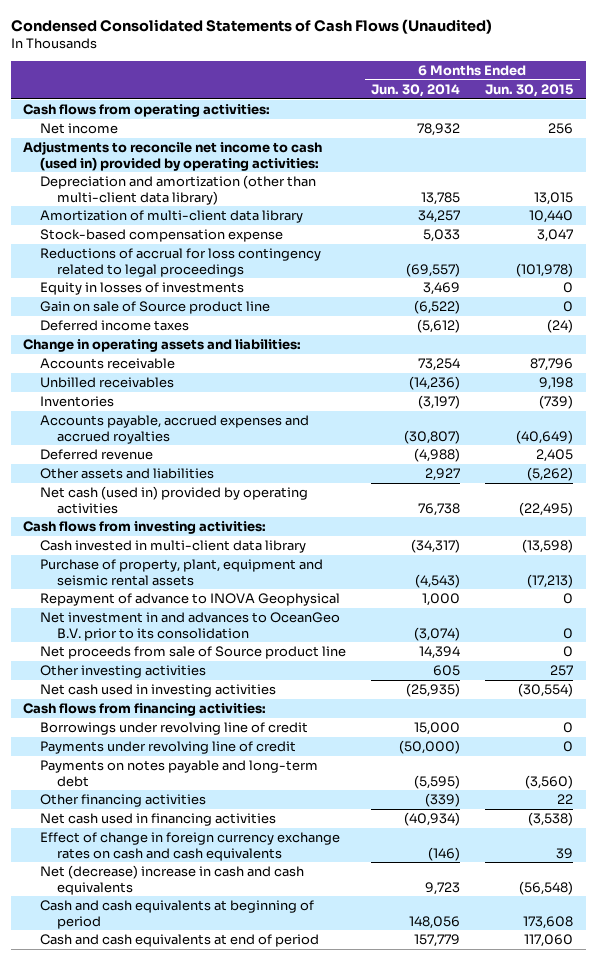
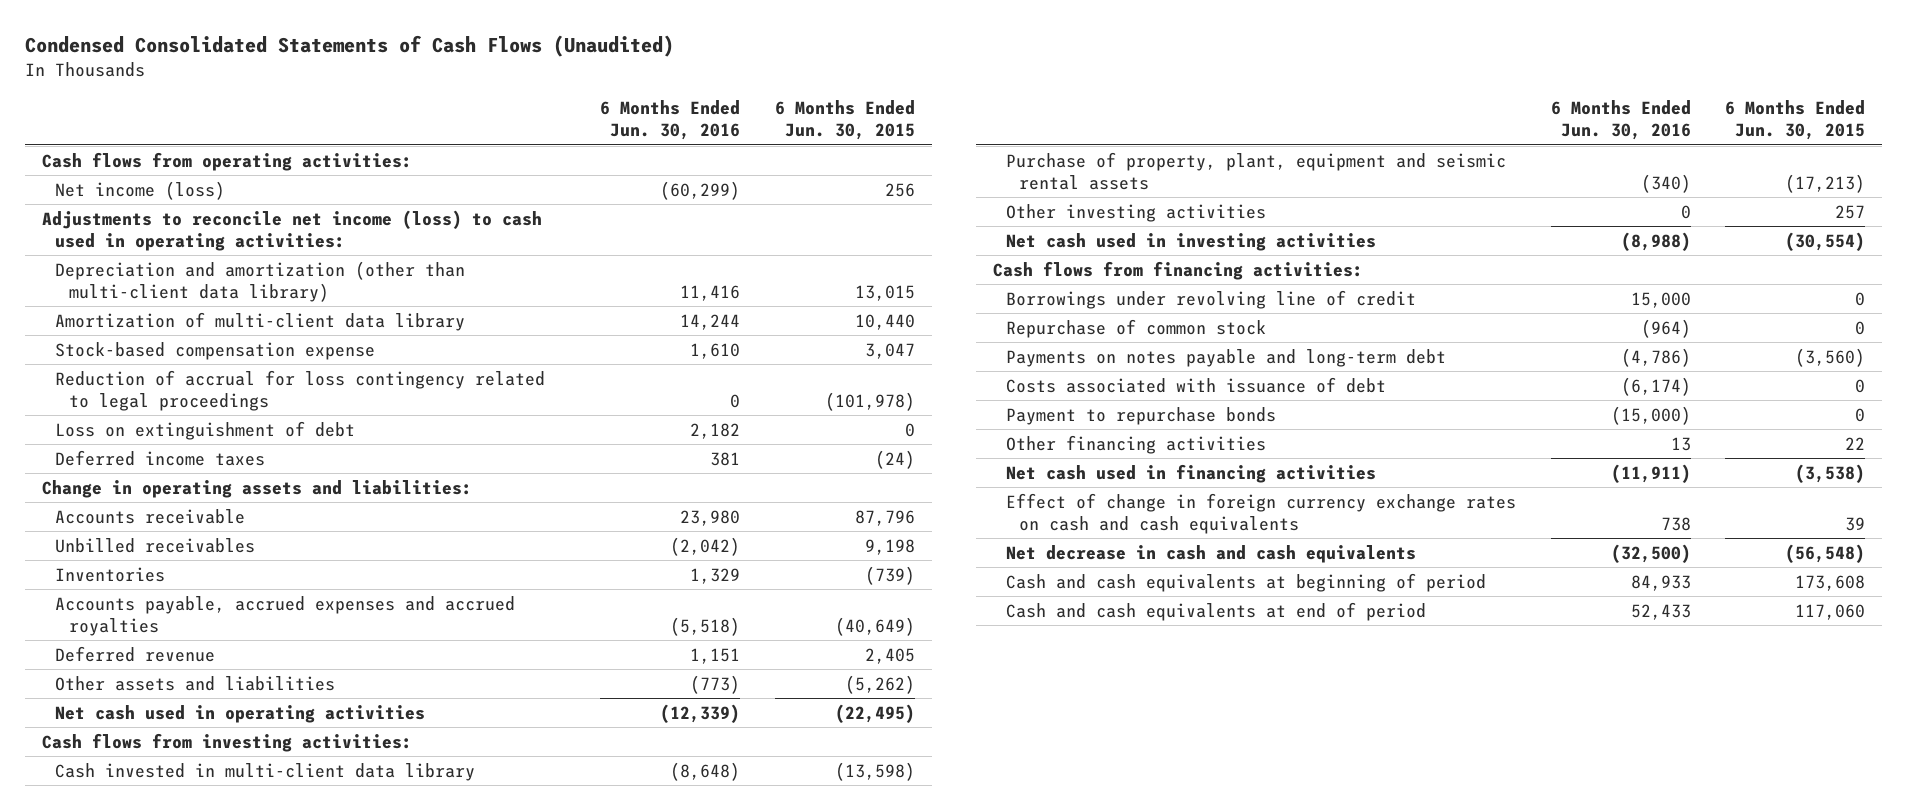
[371,83,461,97] Jun. 30, 2014 -> none
none -> [600,100,741,141] 6 Months Ended Jun. 30, 2016
[40,123,119,135] Net income -> [55,180,226,200] Net income (loss)
[23,141,323,171] Adjustments to reconcile net income to cash (used in) provided by operating activities: -> [42,209,543,251] Adjustments to reconcile net income (loss) to cash used in operating activities:
[40,282,245,296] Equity in losses of investments -> none
[40,301,271,315] Gain on sale of Source product line -> none
[40,248,322,277] Reductions of accrual for loss contingency related to legal proceedings -> [55,369,546,411] Reduction of accrual for loss contingency related to legal proceedings
none -> [55,420,356,440] Loss on extinguishment of debt
[40,486,309,514] Net cash (used in) provided by operating activities -> [55,704,426,723] Net cash used in operating activities
[40,593,341,607] Repayment of advance to INOVA Geophysical -> none
[40,612,341,641] Net investment in and advances to OceanGeo B.V. prior to its consolidation -> none
[40,646,347,660] Net proceeds from sale of Source product line -> none
[40,741,297,755] Payments under revolving line of credit -> none
none -> [1006,318,1267,338] Repurchase of common stock
none -> [1006,376,1387,393] Costs associated with issuance of debt
none -> [1006,406,1277,425] Payment to repurchase bonds
[40,865,305,895] Net (decrease) increase in cash and cash equivalents -> [1006,544,1417,563] Net decrease in cash and cash equivalents

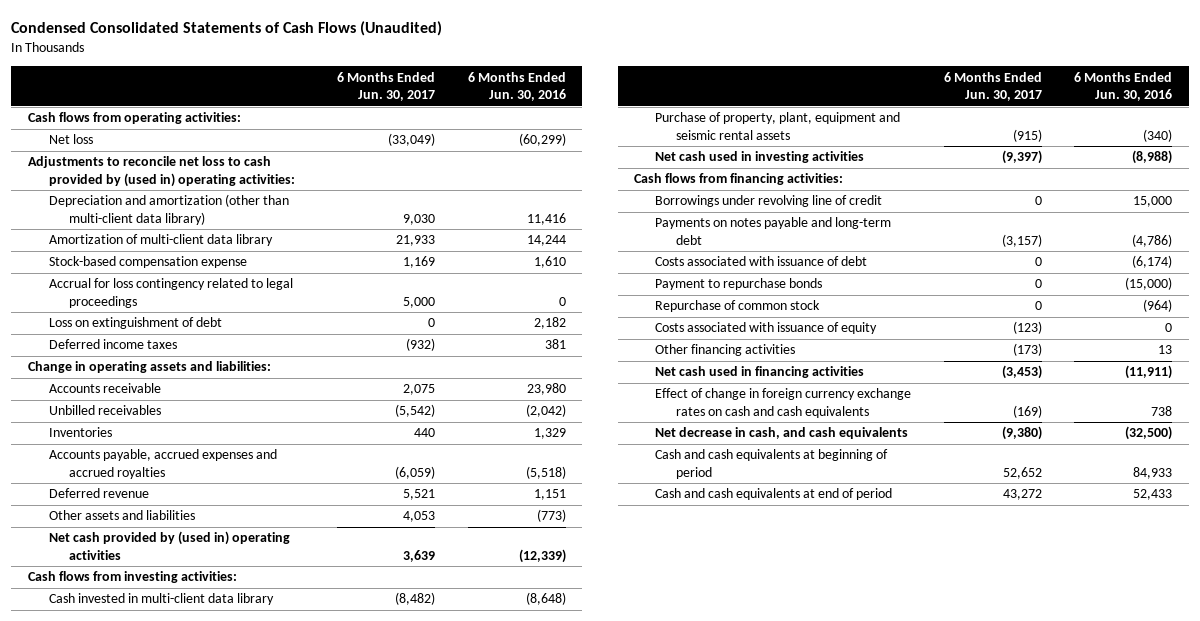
[774,100,915,141] 6 Months Ended Jun. 30, 2015 -> none
none -> [337,71,436,102] 6 Months Ended Jun. 30, 2017
[55,180,226,200] Net income (loss) -> [48,134,93,145] Net loss
[42,209,543,251] Adjustments to reconcile net income (loss) to cash used in operating activities: -> [27,156,295,187] Adjustments to reconcile net loss to cash provided by (used in) operating activities:
[55,369,546,411] Reduction of accrual for loss contingency related to legal proceedings -> [48,278,293,308] Accrual for loss contingency related to legal proceedings
[55,704,426,723] Net cash used in operating activities -> [48,531,290,560] Net cash provided by (used in) operating activities
[1006,203,1267,222] Other investing activities -> none
[1006,318,1267,338] Repurchase of common stock -> [654,300,820,313] Repurchase of common stock
none -> [654,322,877,335] Costs associated with issuance of equity
[1006,544,1417,563] Net decrease in cash and cash equivalents -> [654,427,908,440] Net decrease in cash, and cash equivalents

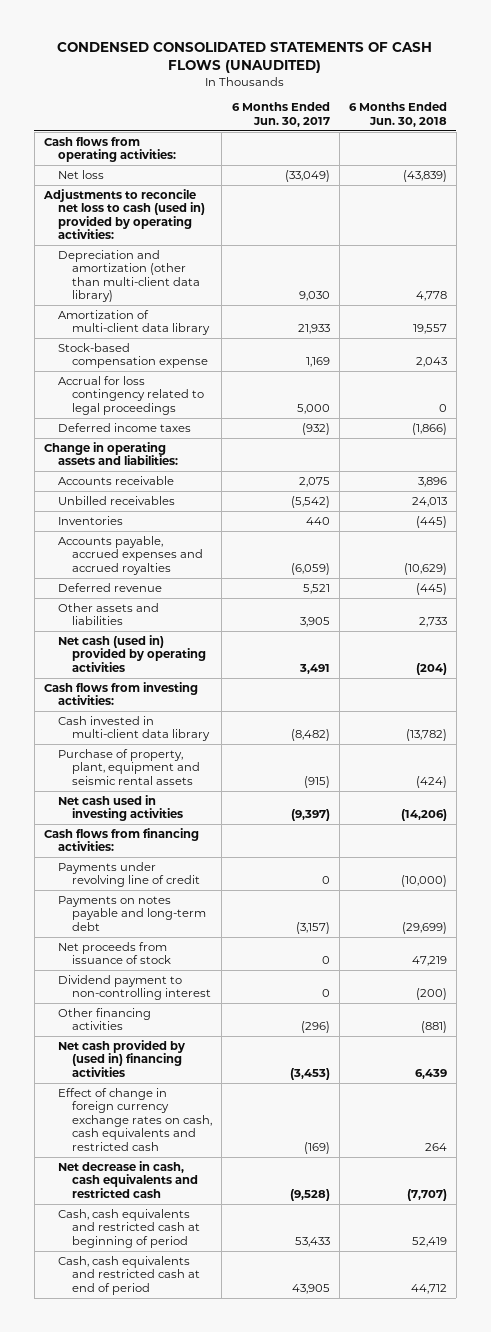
[11,21,443,37] Condensed Consolidated Statements of Cash Flows (Unaudited) -> [57,42,433,74] CONDENSED CONSOLIDATED STATEMENTS OF CASH FLOWS (UNAUDITED)
[468,71,567,102] 6 Months Ended Jun. 30, 2016 -> none
none -> [348,102,447,127] 6 Months Ended Jun. 30, 2018
[27,156,295,187] Adjustments to reconcile net loss to cash provided by (used in) operating activities: -> [42,189,206,240] Adjustments to reconcile net loss to cash (used in) provided by operating activities:
[48,317,222,330] Loss on extinguishment of debt -> none
[403,511,436,523] 4,053 -> [299,617,330,628] 3,905
[48,531,290,560] Net cash provided by (used in) operating activities -> [58,635,207,672] Net cash (used in) provided by operating activities
[403,549,436,562] 3,639 -> [298,663,330,674] 3,491
[654,195,882,208] Borrowings under revolving line of credit -> [58,862,201,888] Payments under revolving line of credit
[654,256,867,267] Costs associated with issuance of debt -> none
[654,278,822,291] Payment to repurchase bonds -> none
[654,300,820,313] Repurchase of common stock -> none
[654,322,877,335] Costs associated with issuance of equity -> none
none -> [58,942,172,965] Net proceeds from issuance of stock
none -> [58,975,212,1001] Dividend payment to non-controlling interest
[1012,343,1042,357] (173) -> [300,1021,330,1034] (296)
[654,366,864,379] Net cash used in financing activities -> [58,1040,186,1077] Net cash provided by (used in) financing activities
[654,388,911,418] Effect of change in foreign currency exchange rates on cash and cash equivalents -> [58,1088,213,1151] Effect of change in foreign currency exchange rates on cash, cash equivalents and restricted cash
[654,427,908,440] Net decrease in cash, and cash equivalents -> [58,1161,199,1198] Net decrease in cash, cash equivalents and restricted cash
[1001,426,1042,441] (9,380) -> [289,1188,330,1201] (9,528)
[654,449,888,479] Cash and cash equivalents at beginning of period -> [58,1209,201,1248] Cash, cash equivalents and restricted cash at beginning of period
[1002,466,1042,479] 52,652 -> [294,1236,330,1247] 53,433
[654,488,892,501] Cash and cash equivalents at end of period -> [58,1256,201,1295] Cash, cash equivalents and restricted cash at end of period
[1002,489,1042,501] 43,272 -> [291,1283,330,1294] 43,905

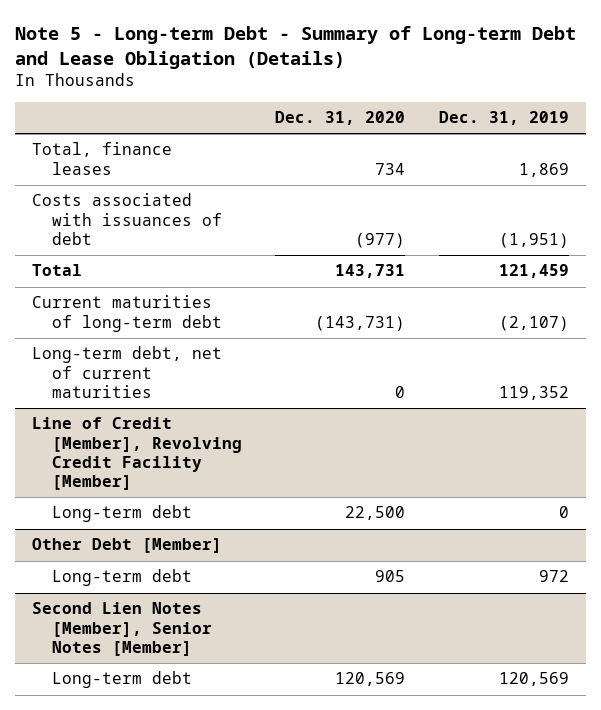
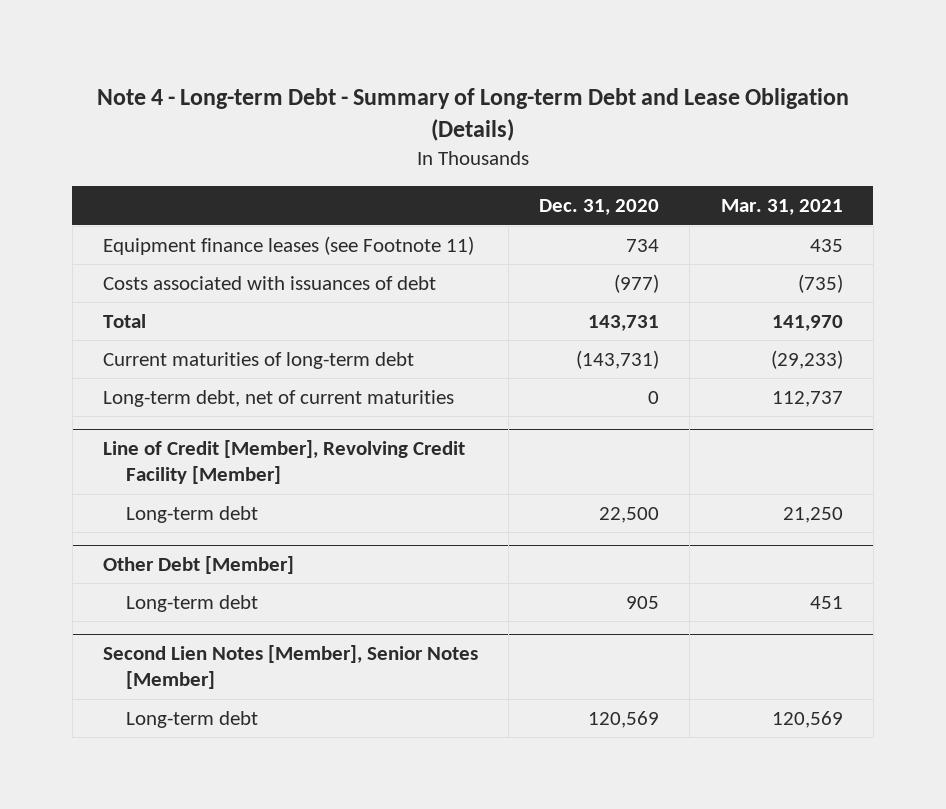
[15,26,577,69] Note 5 - Long-term Debt - Summary of Long-term Debt and Lease Obligation (Details) -> [96,87,849,142] Note 4 - Long-term Debt - Summary of Long-term Debt and Lease Obligation (Details)
[438,111,569,126] Dec. 31, 2019 -> none
none -> [720,199,843,216] Mar. 31, 2021
[32,142,173,175] Total, finance leases -> [102,235,474,255] Equipment finance leases (see Footnote 11)

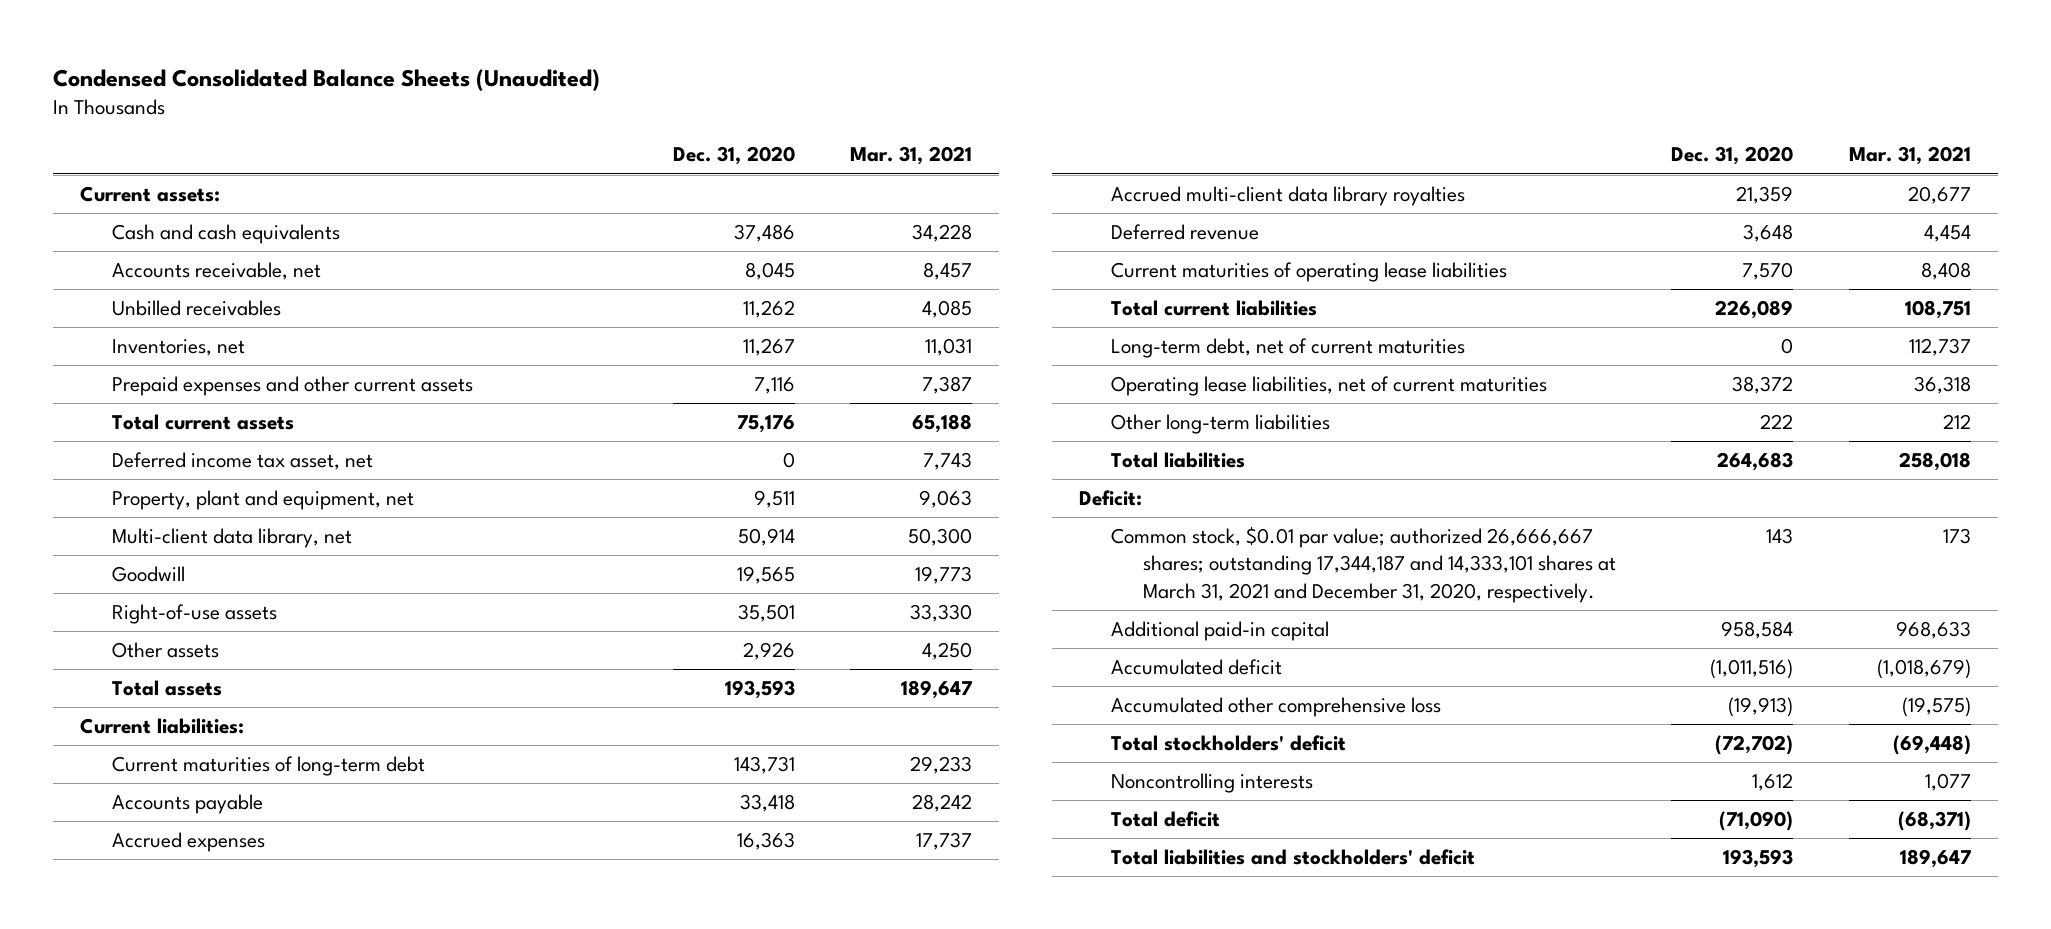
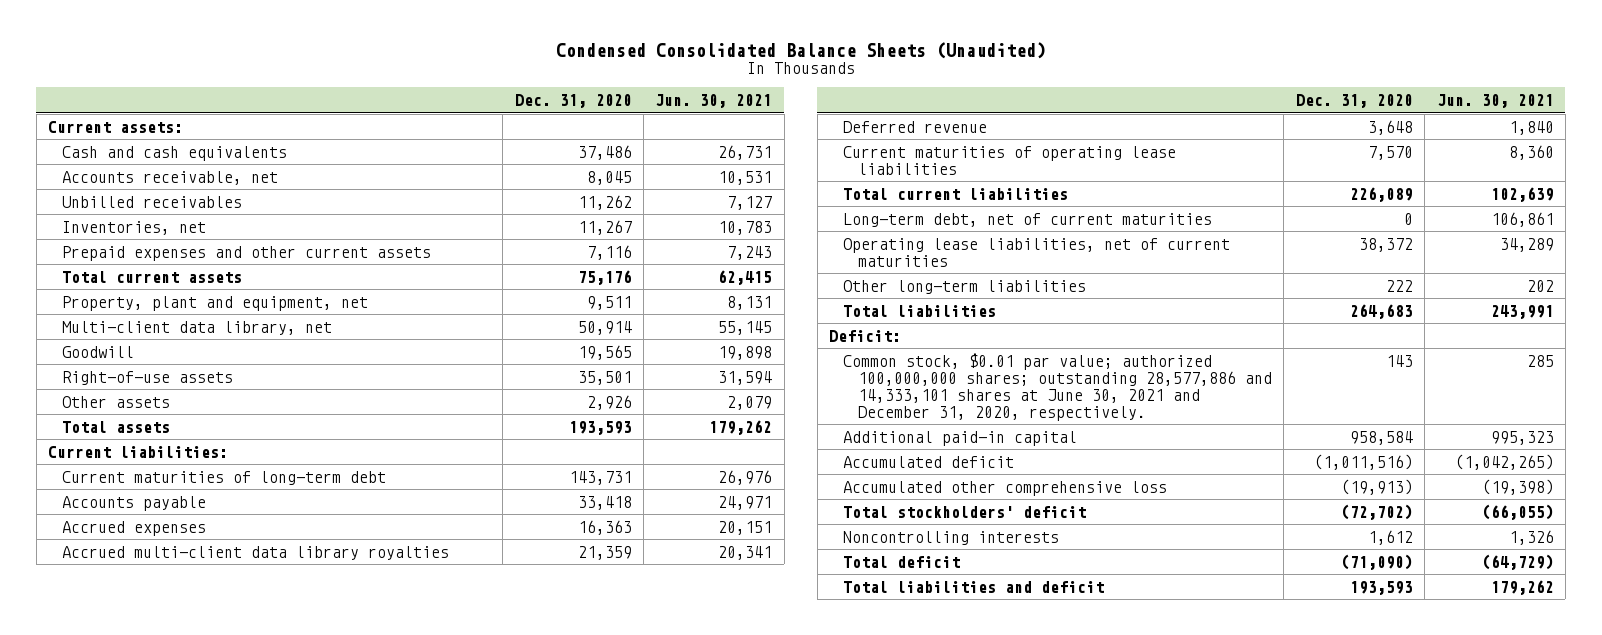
[849,146,972,166] Mar. 31, 2021 -> none
none -> [655,94,773,109] Jun. 30, 2021
[112,452,374,471] Deferred income tax asset, net -> none
[1111,526,1617,603] Common stock, $0.01 par value; authorized 26,666,667 shares; outstanding 17,344,187 and 14,333,101 shares at March 31, 2021 and December 31, 2020, respectively. -> [843,352,1272,421] Common stock, $0.01 par value; authorized 100,000,000 shares; outstanding 28,577,886 and 14,333,101 shares at June 30, 2021 and December 31, 2020, respectively.
[1111,849,1476,866] Total liabilities and stockholders' deficit -> [843,580,1105,593] Total liabilities and deficit

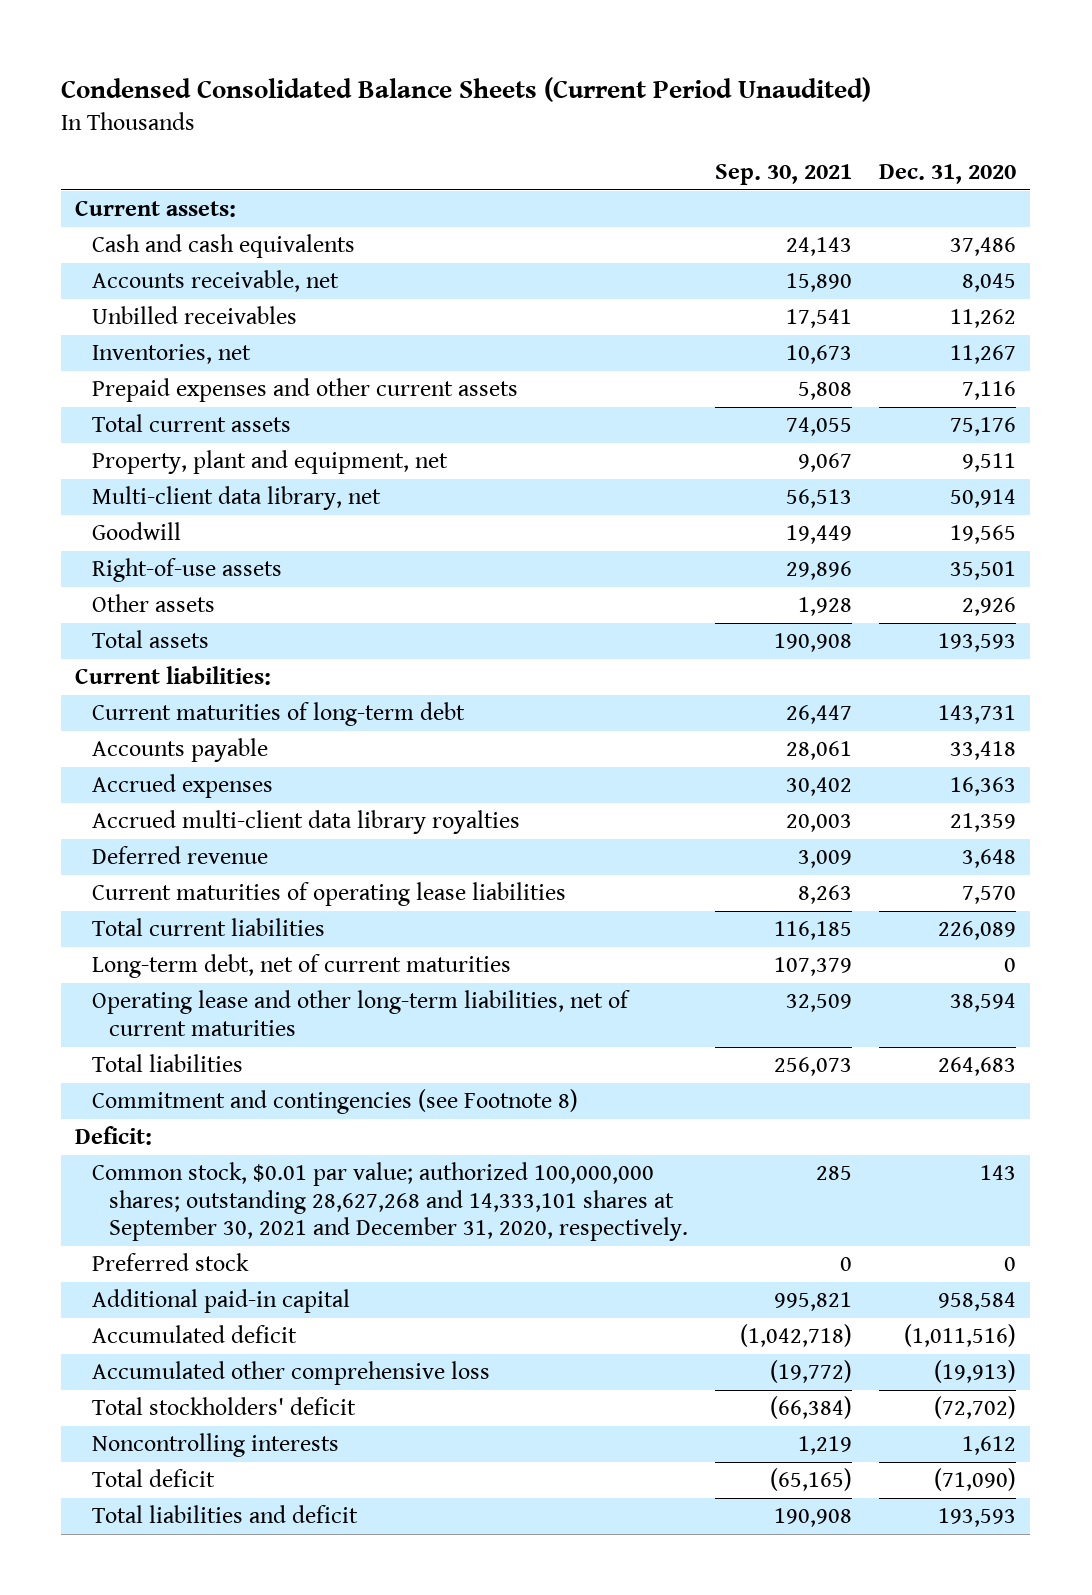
[555,41,1046,59] Condensed Consolidated Balance Sheets (Unaudited) -> [61,76,872,102] Condensed Consolidated Balance Sheets (Current Period Unaudited)
[655,94,773,109] Jun. 30, 2021 -> none
none -> [715,163,853,185] Sep. 30, 2021
[843,279,1087,294] Other long-term liabilities -> none
[843,237,1231,267] Operating lease liabilities, net of current maturities -> [91,990,630,1036] Operating lease and other long-term liabilities, net of current maturities
[1358,237,1413,252] 38,372 -> [950,993,1017,1013] 38,594
none -> [91,1089,578,1115] Commitment and contingencies (see Footnote 8)
[843,352,1272,421] Common stock, $0.01 par value; authorized 100,000,000 shares; outstanding 28,577,886 and 14,333,101 shares at June 30, 2021 and December 31, 2020, respectively. -> [91,1162,688,1242] Common stock, $0.01 par value; authorized 100,000,000 shares; outstanding 28,627,268 and 14,333,101 shares at September 30, 2021 and December 31, 2020, respectively.
none -> [91,1253,249,1272] Preferred stock

